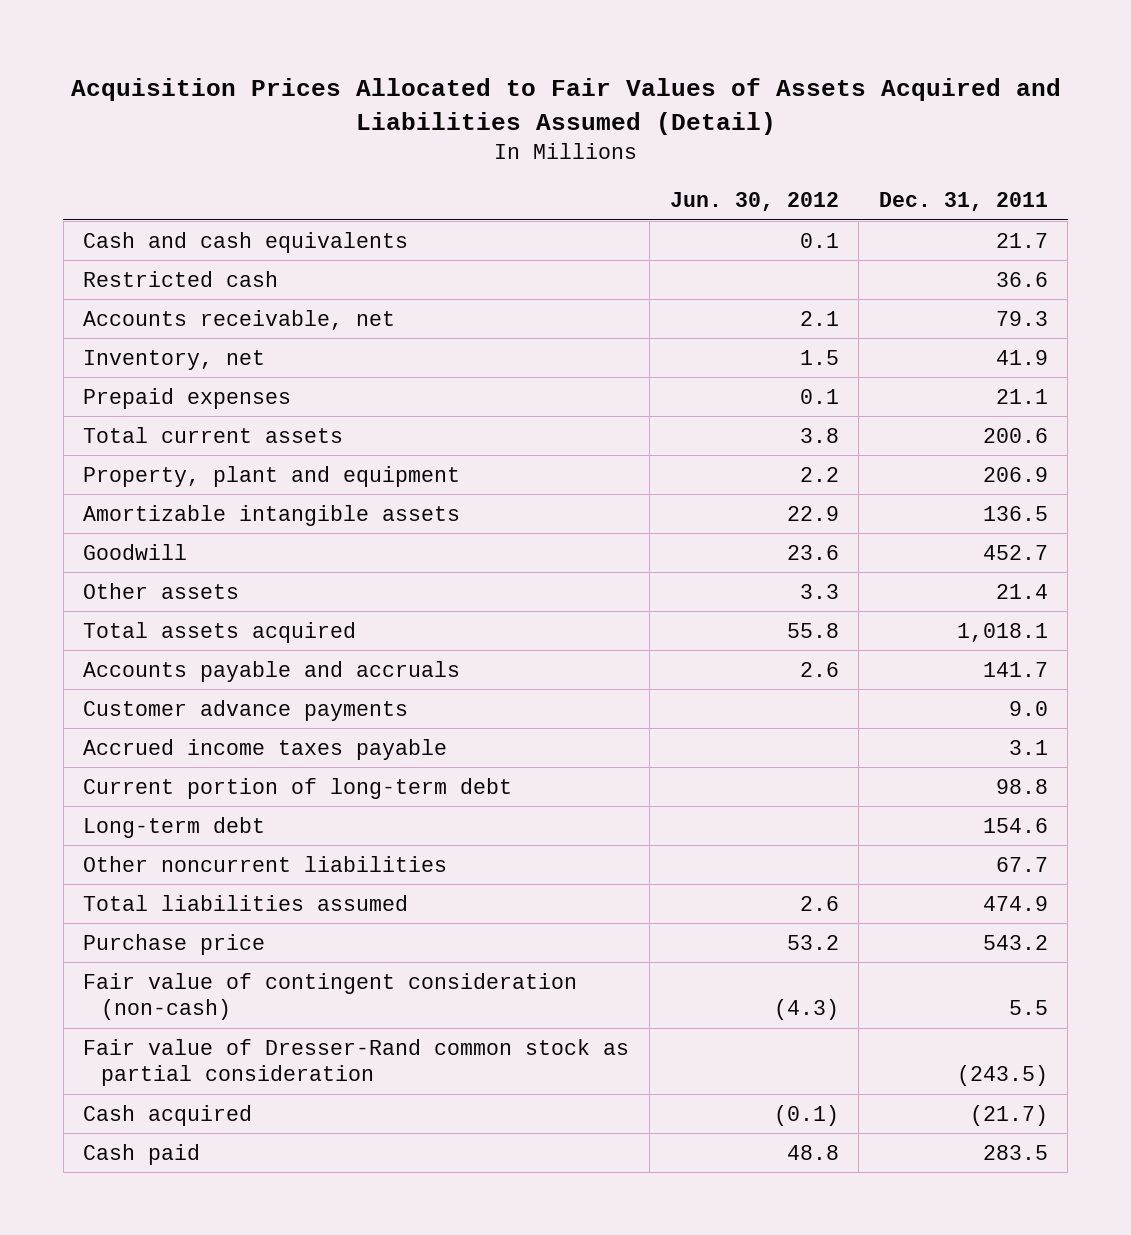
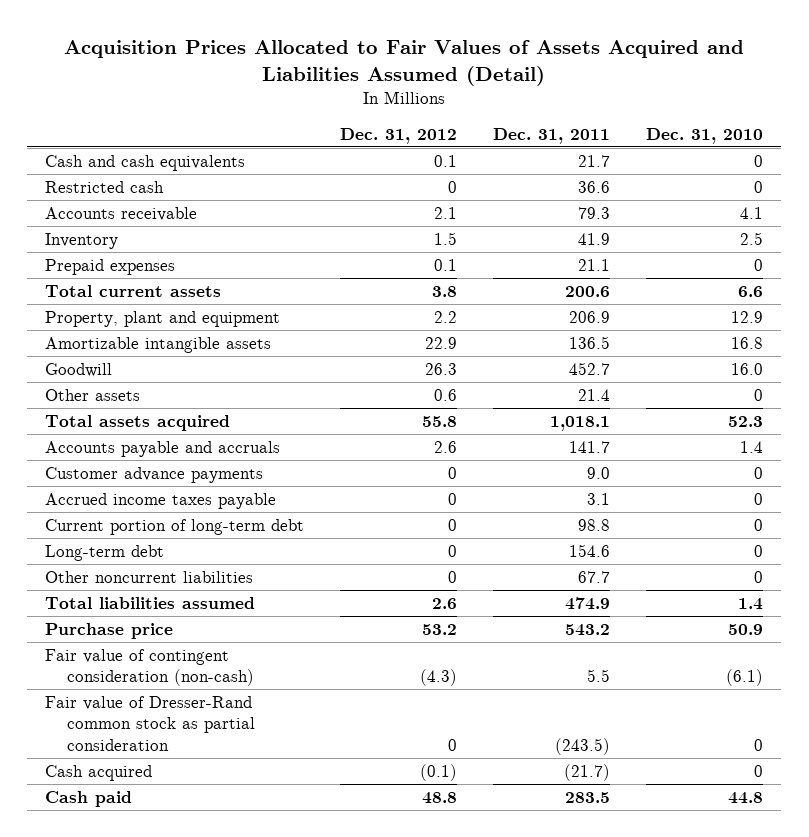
[669,192,839,212] Jun. 30, 2012 -> none
none -> [340,127,458,144] Dec. 31, 2012
none -> [646,127,764,144] Dec. 31, 2010
[83,309,396,330] Accounts receivable, net -> [45,206,198,221] Accounts receivable
[83,349,266,370] Inventory, net -> [45,232,119,249] Inventory

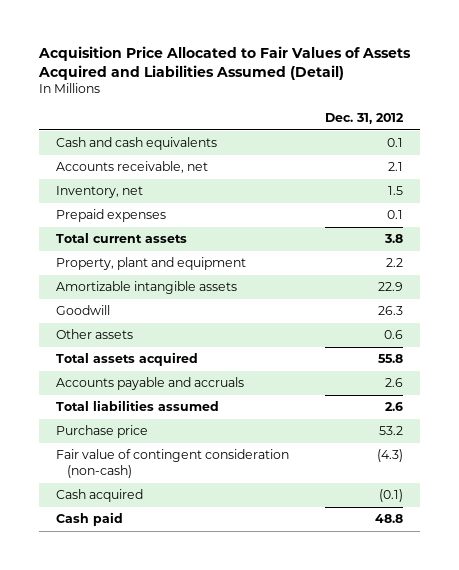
[64,39,745,86] Acquisition Prices Allocated to Fair Values of Assets Acquired and Liabilities Assumed (Detail) -> [37,45,411,80] Acquisition Price Allocated to Fair Values of Assets Acquired and Liabilities Assumed (Detail)
[493,127,611,144] Dec. 31, 2011 -> none
[646,127,764,144] Dec. 31, 2010 -> none
[45,180,165,193] Restricted cash -> none
[45,206,198,221] Accounts receivable -> [56,161,209,174] Accounts receivable, net
[45,232,119,249] Inventory -> [56,186,144,199] Inventory, net
[45,466,264,483] Customer advance payments -> none
[45,492,277,509] Accrued income taxes payable -> none
[45,518,305,535] Current portion of long-term debt -> none
[45,544,165,561] Long-term debt -> none
[45,570,254,583] Other noncurrent liabilities -> none
[45,695,256,751] Fair value of Dresser-Rand common stock as partial consideration -> none

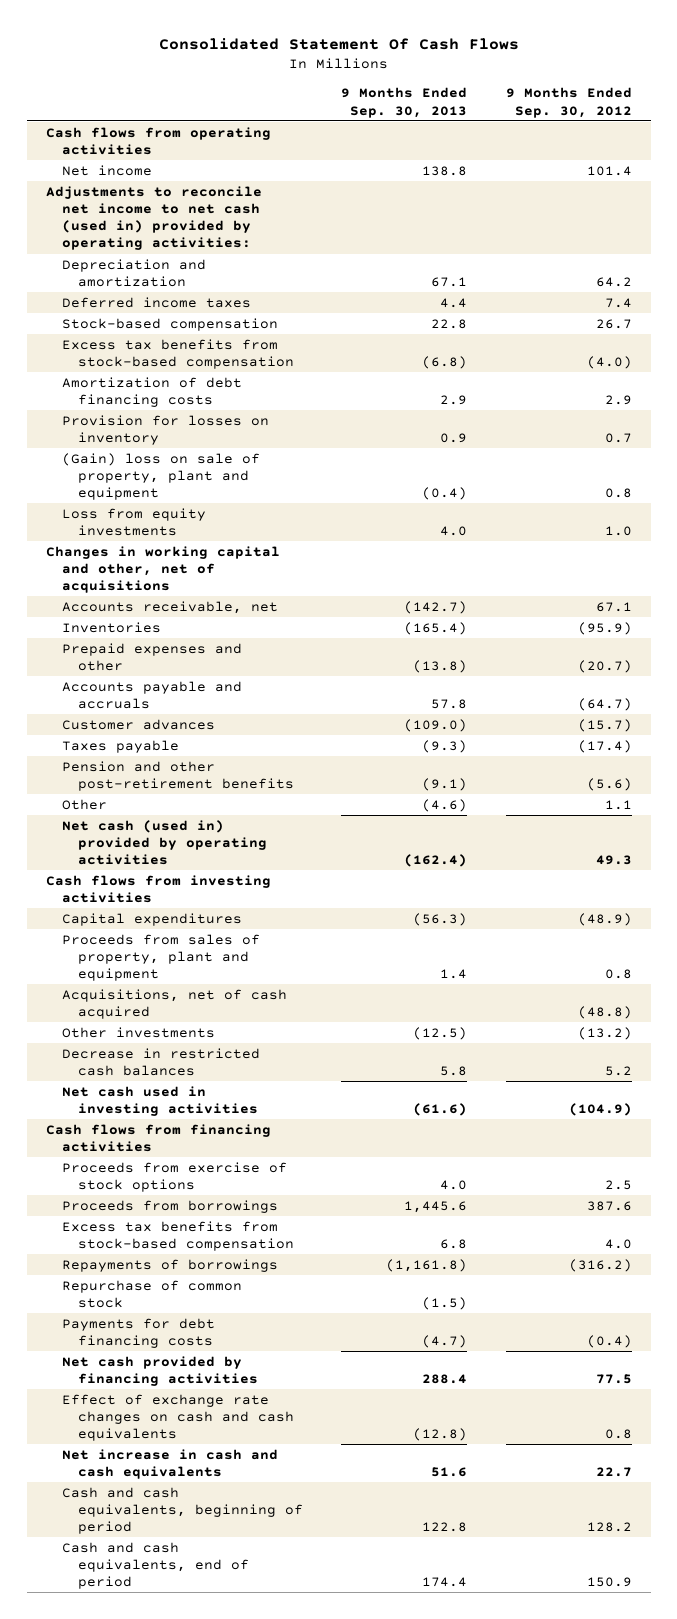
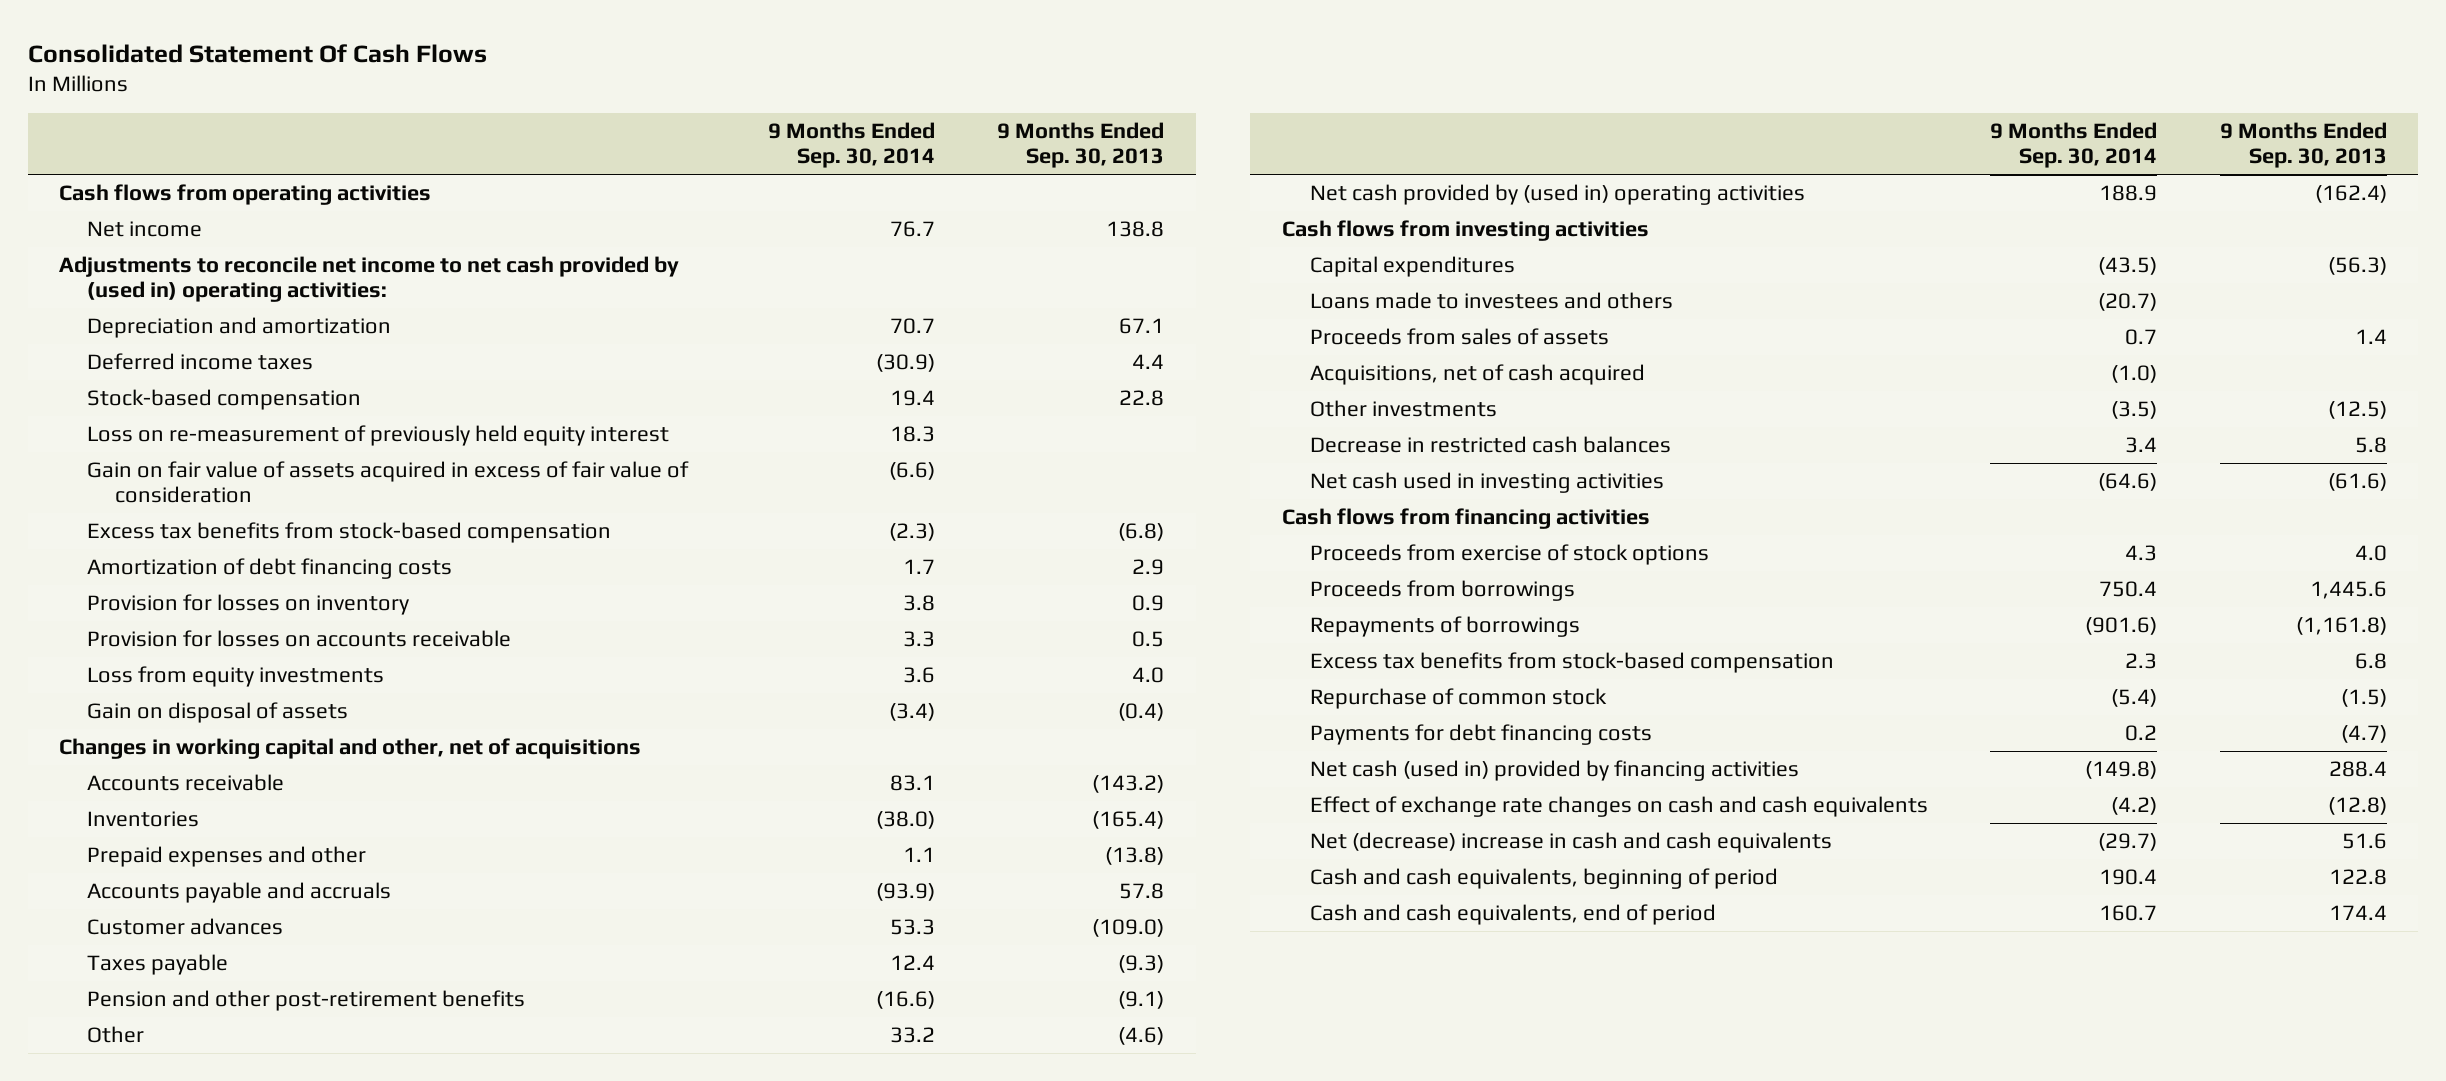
[505,87,632,118] 9 Months Ended Sep. 30, 2012 -> none
none -> [767,121,935,169] 9 Months Ended Sep. 30, 2014
[45,185,262,251] Adjustments to reconcile net income to net cash (used in) provided by operating activities: -> [58,256,679,303] Adjustments to reconcile net income to net cash provided by (used in) operating activities:
none -> [86,425,669,447] Loss on re-measurement of previously held equity interest
none -> [86,461,689,504] Gain on fair value of assets acquired in excess of fair value of consideration
[61,452,260,501] (Gain) loss on sale of property, plant and equipment -> none
none -> [86,630,511,648] Provision for losses on accounts receivable
none -> [86,702,348,724] Gain on disposal of assets
[61,600,278,614] Accounts receivable, net -> [86,774,284,792] Accounts receivable
[404,600,468,614] (142.7) -> [1092,775,1165,794] (143.2)
[61,819,268,866] Net cash (used in) provided by operating activities -> [1309,184,1805,206] Net cash provided by (used in) operating activities
[61,933,260,982] Proceeds from sales of property, plant and equipment -> none
none -> [1309,292,1673,310] Loans made to investees and others
none -> [1309,328,1609,346] Proceeds from sales of assets
[61,1220,295,1251] Excess tax benefits from stock-based compensation -> [1309,652,1834,674] Excess tax benefits from stock-based compensation
[61,1355,259,1386] Net cash provided by financing activities -> [1309,760,1799,782] Net cash (used in) provided by financing activities
[61,1448,278,1479] Net increase in cash and cash equivalents -> [1309,832,1832,854] Net (decrease) increase in cash and cash equivalents

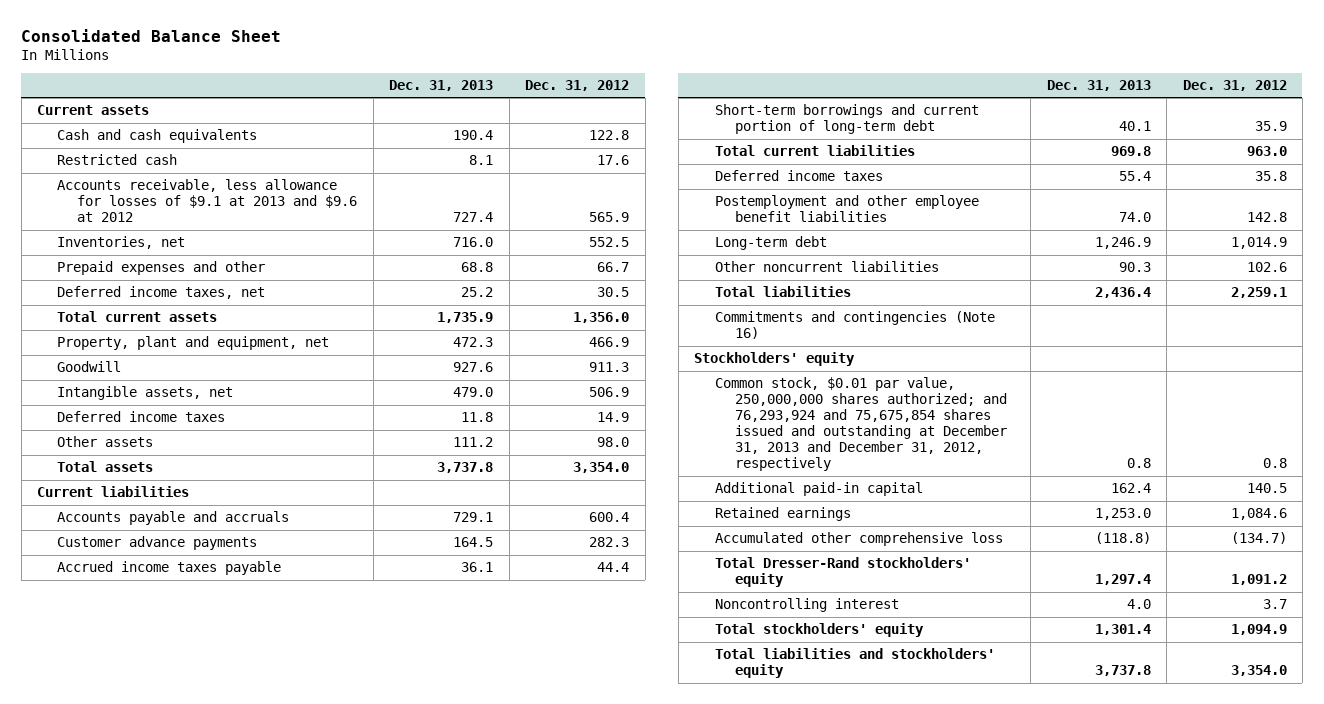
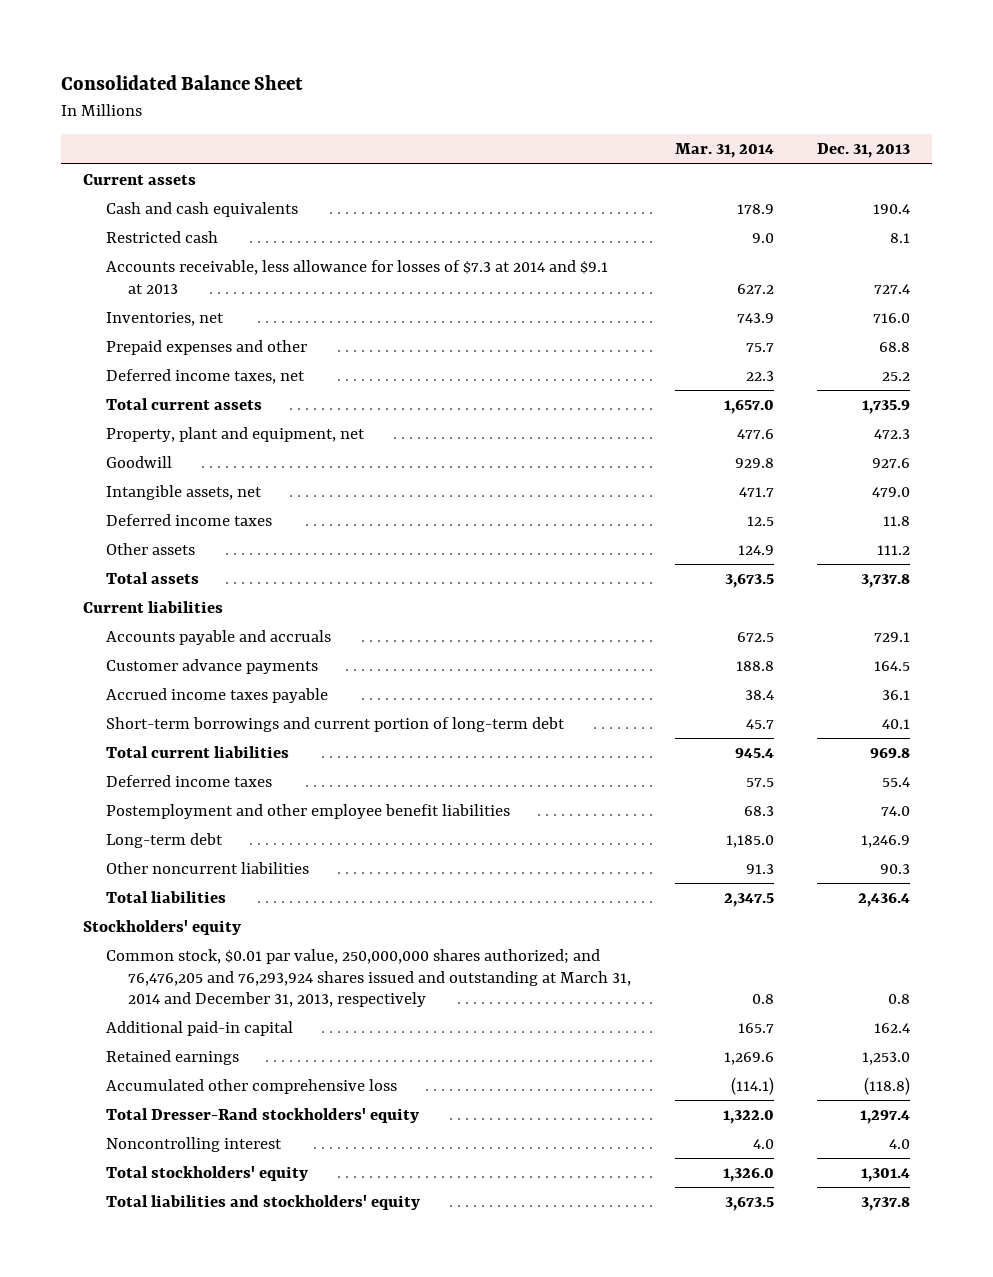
[525,80,630,92] Dec. 31, 2012 -> none
none -> [674,143,774,159] Mar. 31, 2014
[57,179,358,223] Accounts receivable, less allowance for losses of $9.1 at 2013 and $9.6 at 2012 -> [105,260,608,294] Accounts receivable, less allowance for losses of $7.3 at 2014 and $9.1 at 2013
[714,311,995,340] Commitments and contingencies (Note 16) -> none
[714,377,1007,472] Common stock, $0.01 par value, 250,000,000 shares authorized; and 76,293,924 and 75,675,854 shares issued and outstanding at December 31, 2013 and December 31, 2012, respectively -> [105,949,631,1008] Common stock, $0.01 par value, 250,000,000 shares authorized; and 76,476,205 and 76,293,924 shares issued and outstanding at March 31, 2014 and December 31, 2013, respectively

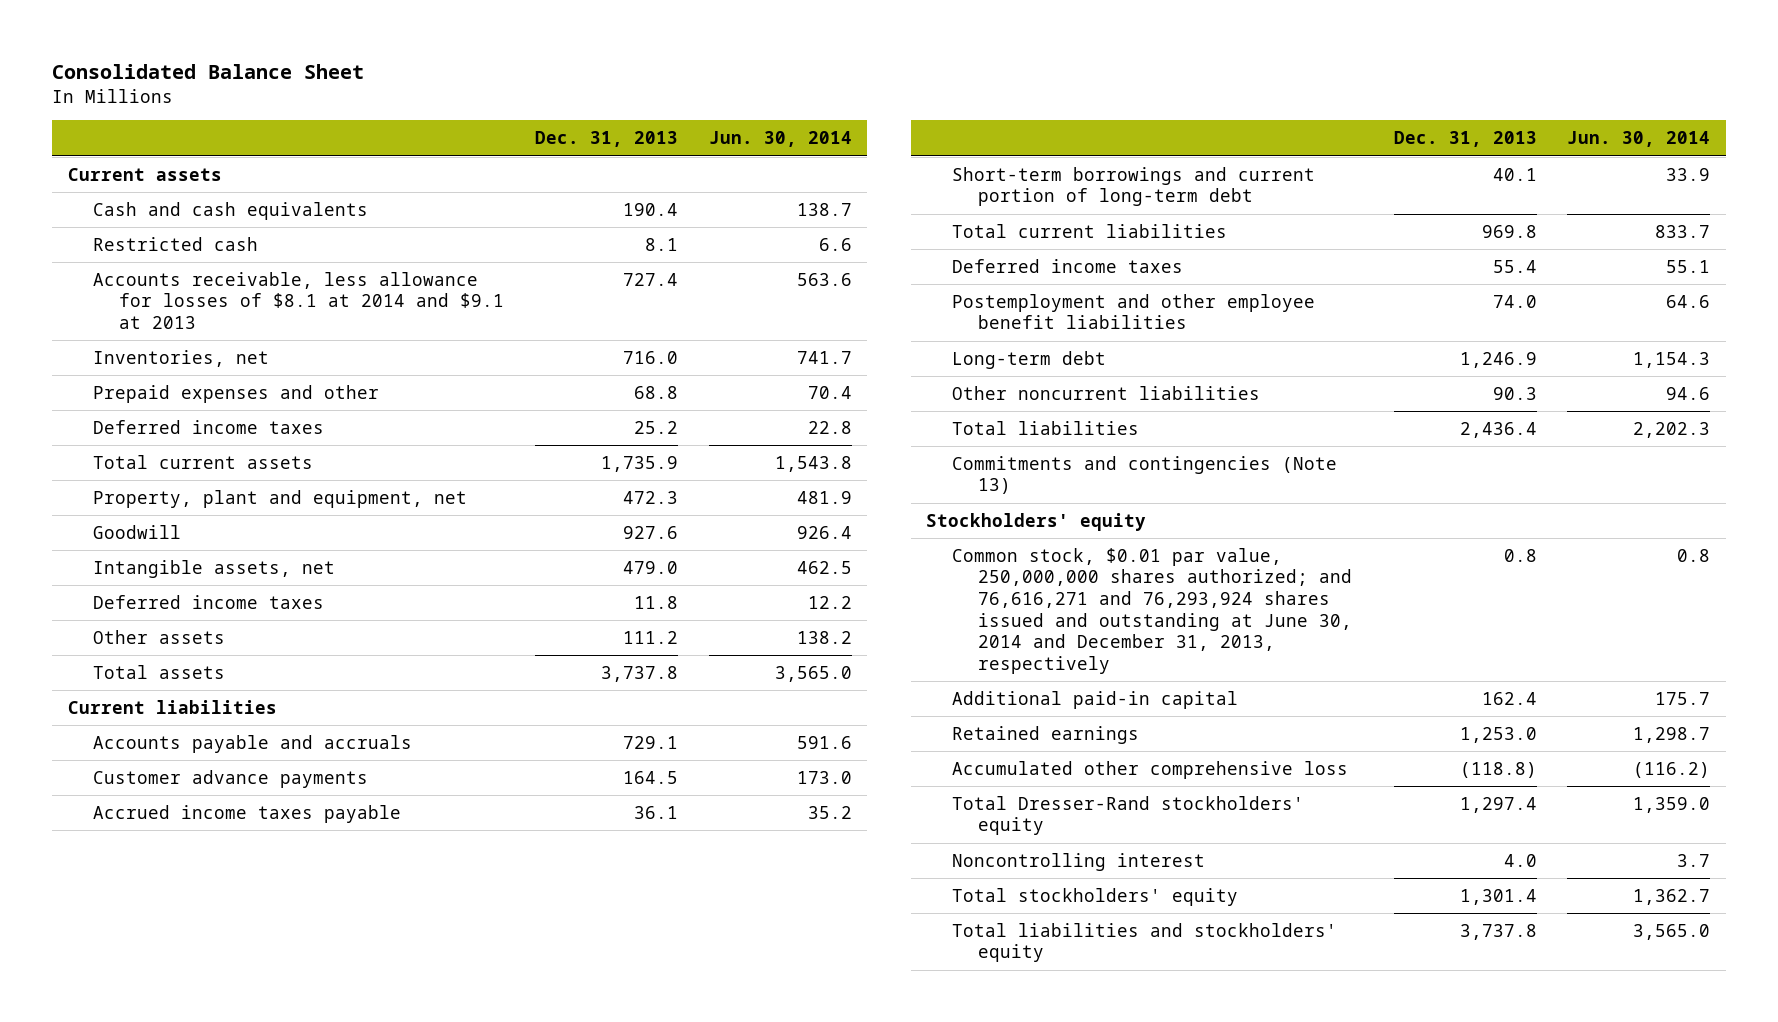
[674,143,774,159] Mar. 31, 2014 -> none
none -> [708,131,852,148] Jun. 30, 2014
[105,260,608,294] Accounts receivable, less allowance for losses of $7.3 at 2014 and $9.1 at 2013 -> [93,271,505,330] Accounts receivable, less allowance for losses of $8.1 at 2014 and $9.1 at 2013
[105,369,305,385] Deferred income taxes, net -> [93,419,325,434] Deferred income taxes
none -> [952,455,1338,495] Commitments and contingencies (Note 13)
[105,949,631,1008] Common stock, $0.01 par value, 250,000,000 shares authorized; and 76,476,205 and 76,293,924 shares issued and outstanding at March 31, 2014 and December 31, 2013, respectively -> [952,547,1352,674] Common stock, $0.01 par value, 250,000,000 shares authorized; and 76,616,271 and 76,293,924 shares issued and outstanding at June 30, 2014 and December 31, 2013, respectively

